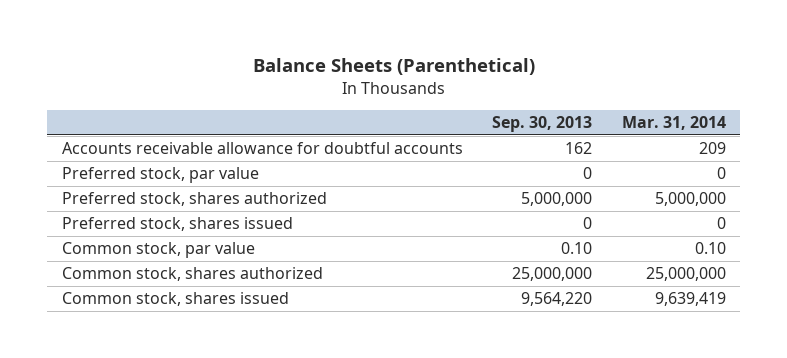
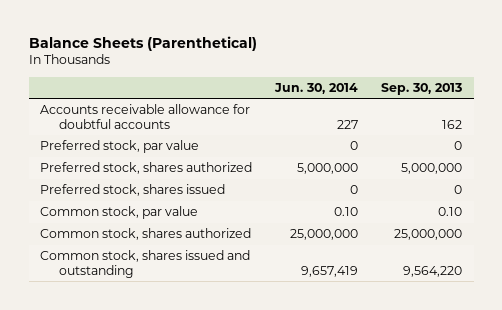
[621,115,726,130] Mar. 31, 2014 -> none
none -> [274,82,359,94] Jun. 30, 2014
[61,292,289,307] Common stock, shares issued -> [40,250,251,278] Common stock, shares issued and outstanding

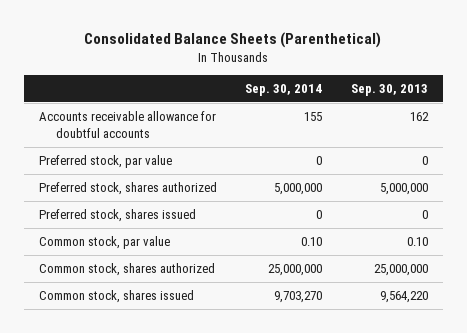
[28,35,257,51] Balance Sheets (Parenthetical) -> [84,32,382,49] Consolidated Balance Sheets (Parenthetical)
[274,82,359,94] Jun. 30, 2014 -> none
none -> [245,84,323,97] Sep. 30, 2014
[40,250,251,278] Common stock, shares issued and outstanding -> [38,289,194,303] Common stock, shares issued

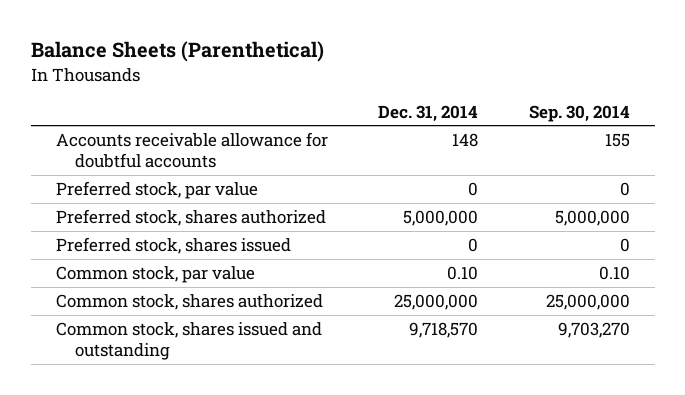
[84,32,382,49] Consolidated Balance Sheets (Parenthetical) -> [30,41,324,63] Balance Sheets (Parenthetical)
[351,84,429,97] Sep. 30, 2013 -> none
none -> [378,104,479,122] Dec. 31, 2014
[38,289,194,303] Common stock, shares issued -> [55,322,322,361] Common stock, shares issued and outstanding

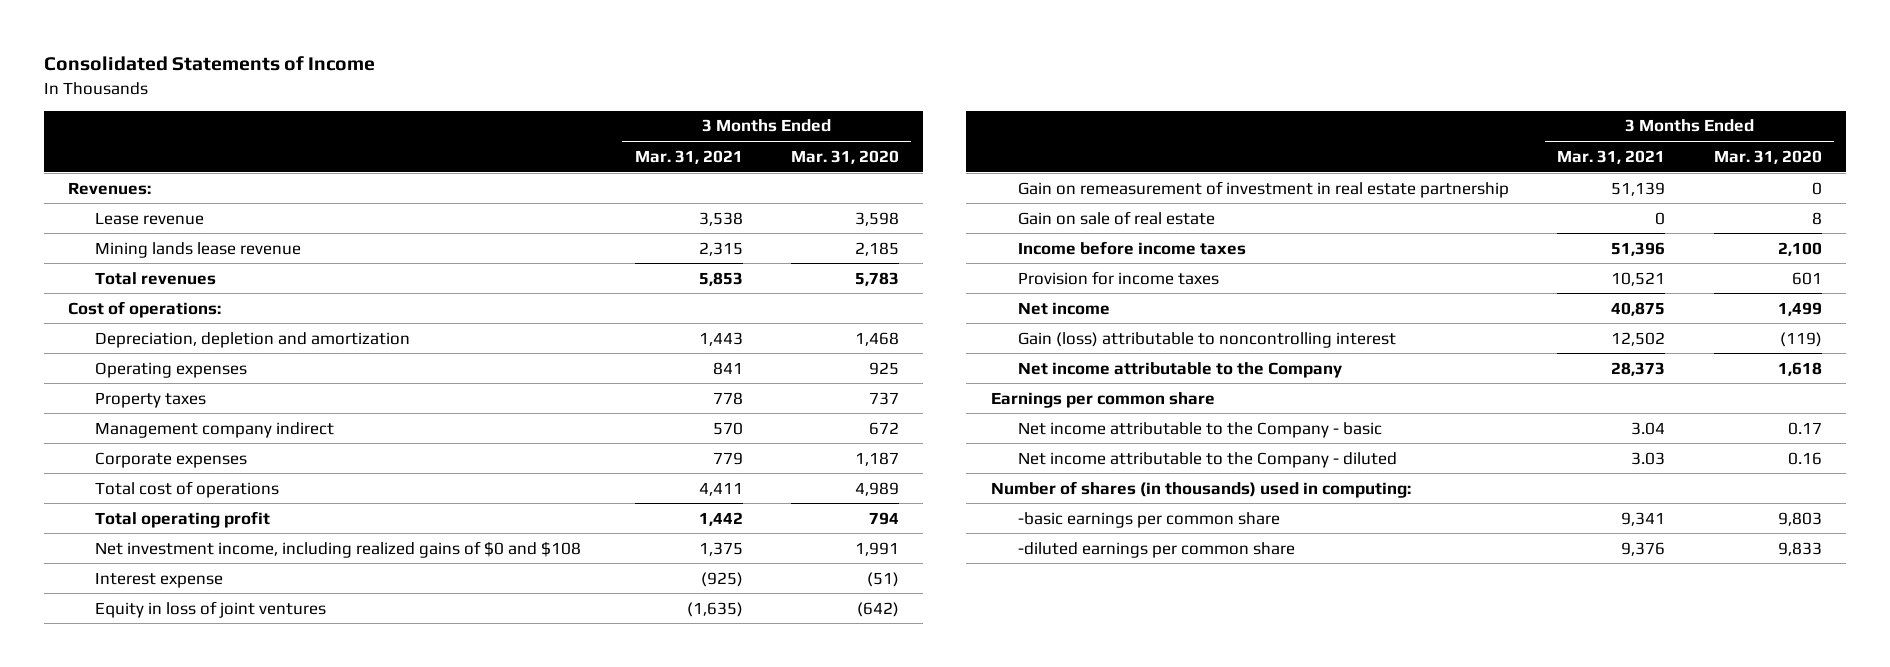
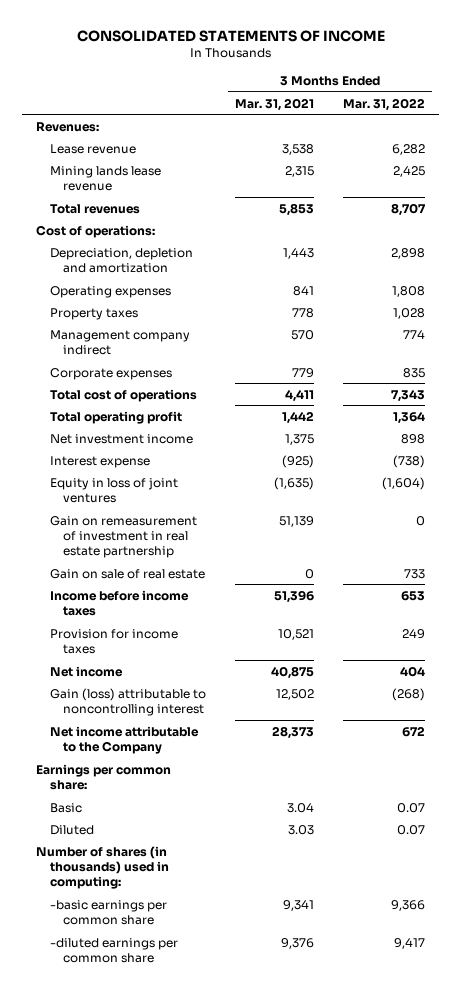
[43,56,375,72] Consolidated Statements of Income -> [76,29,385,42] CONSOLIDATED STATEMENTS OF INCOME
[791,149,900,164] Mar. 31, 2020 -> none
none -> [342,97,425,111] Mar. 31, 2022
[95,540,582,558] Net investment income, including realized gains of $0 and $108 -> [49,433,193,444] Net investment income
[990,391,1215,408] Earnings per common share -> [36,763,172,791] Earnings per common share:
[1017,421,1382,438] Net income attributable to the Company - basic -> [49,802,82,813] Basic
[1017,451,1397,468] Net income attributable to the Company - diluted -> [49,824,94,835] Diluted

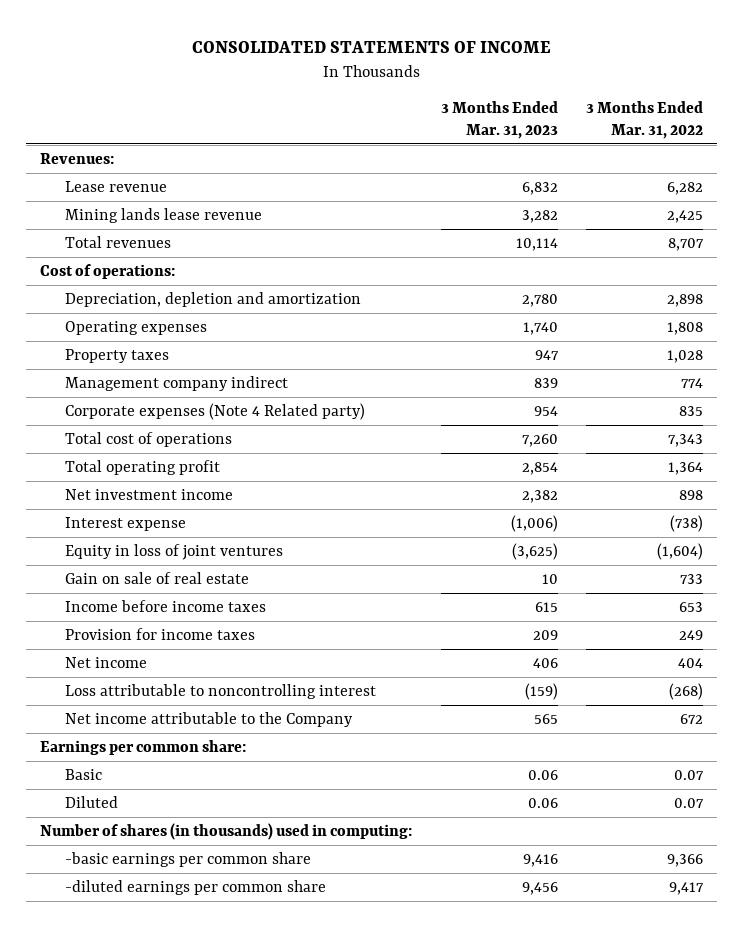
[234,97,314,111] Mar. 31, 2021 -> none
none -> [440,101,558,139] 3 Months Ended Mar. 31, 2023
[49,367,172,380] Corporate expenses -> [64,403,365,421] Corporate expenses (Note 4 Related party)
[49,515,197,559] Gain on remeasurement of investment in real estate partnership -> none
[49,687,206,717] Gain (loss) attributable to noncontrolling interest -> [64,684,376,700] Loss attributable to noncontrolling interest

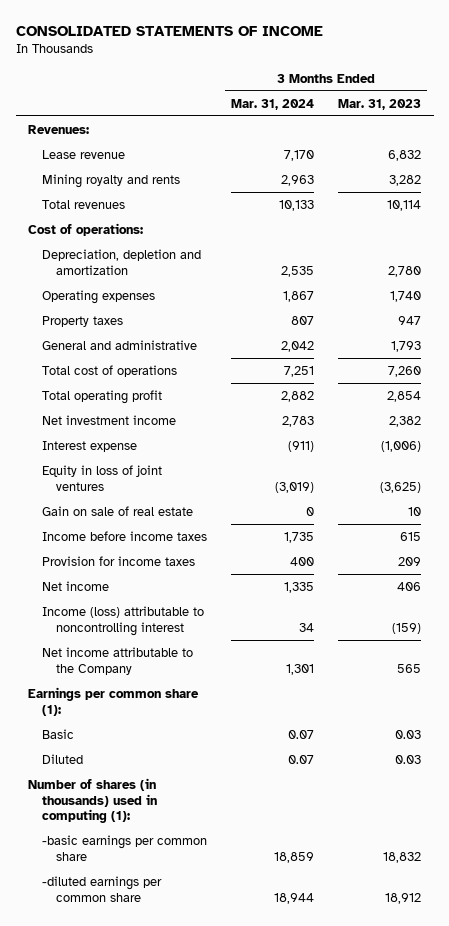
[585,101,703,139] 3 Months Ended Mar. 31, 2022 -> none
none -> [231,98,315,110] Mar. 31, 2024
[64,208,262,224] Mining lands lease revenue -> [42,173,181,188] Mining royalty and rents
[64,376,288,392] Management company indirect -> none
[64,403,365,421] Corporate expenses (Note 4 Related party) -> none
none -> [42,339,198,350] General and administrative
[64,684,376,700] Loss attributable to noncontrolling interest -> [42,605,205,636] Income (loss) attributable to noncontrolling interest
[40,740,247,756] Earnings per common share: -> [27,686,199,716] Earnings per common share (1):
[527,770,558,781] 0.06 -> [395,729,422,739] 0.03
[527,798,558,809] 0.06 -> [395,754,422,764] 0.03
[40,823,413,841] Number of shares (in thousands) used in computing: -> [27,777,158,824] Number of shares (in thousands) used in computing (1):
[522,854,558,868] 9,416 -> [383,851,422,863] 18,832
[521,882,558,896] 9,456 -> [385,892,422,904] 18,912

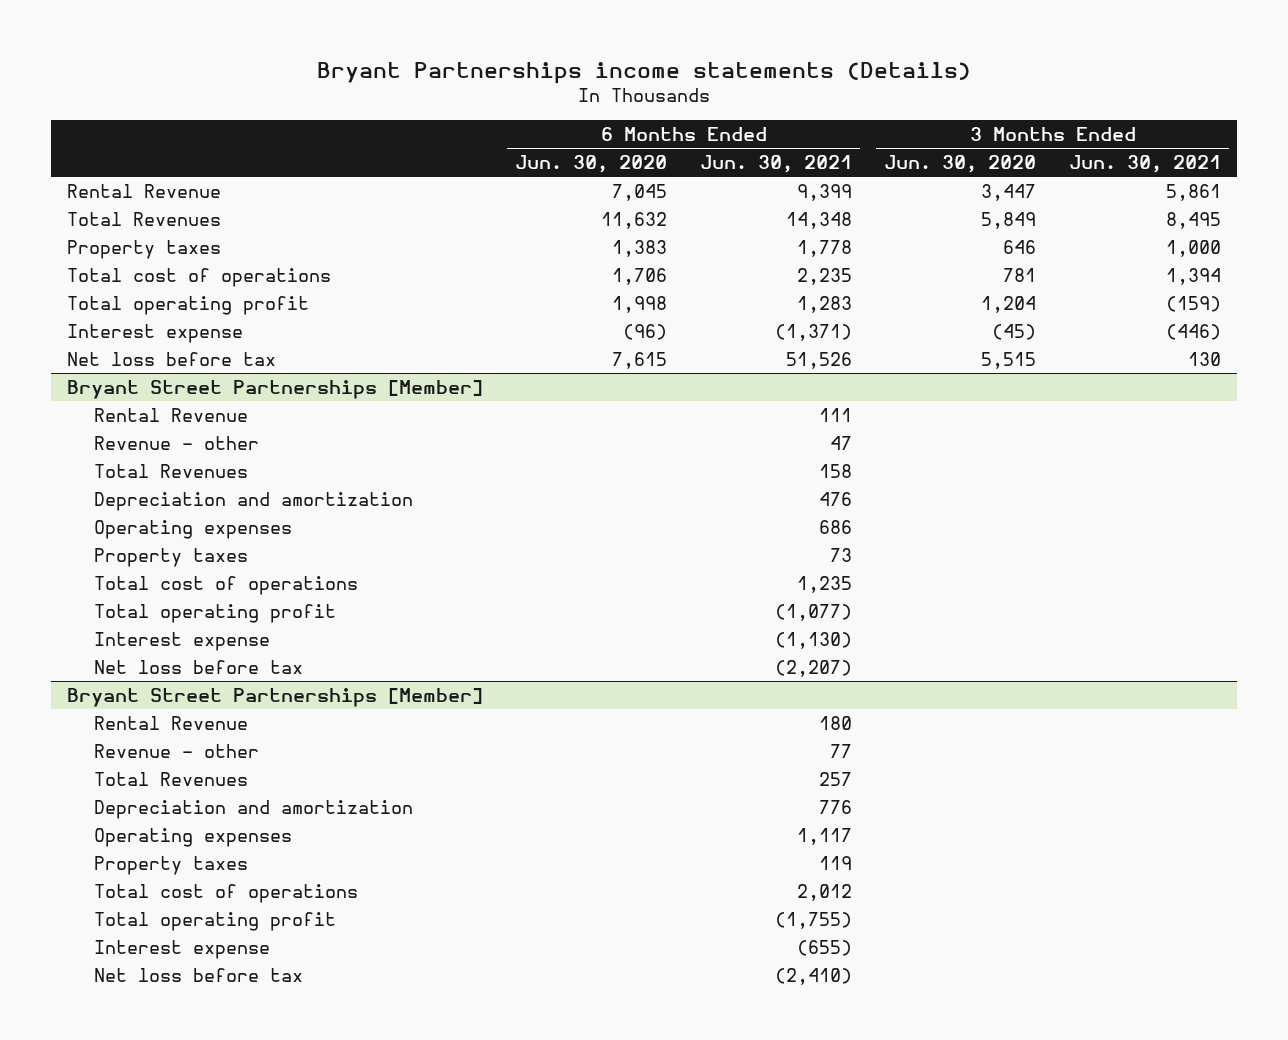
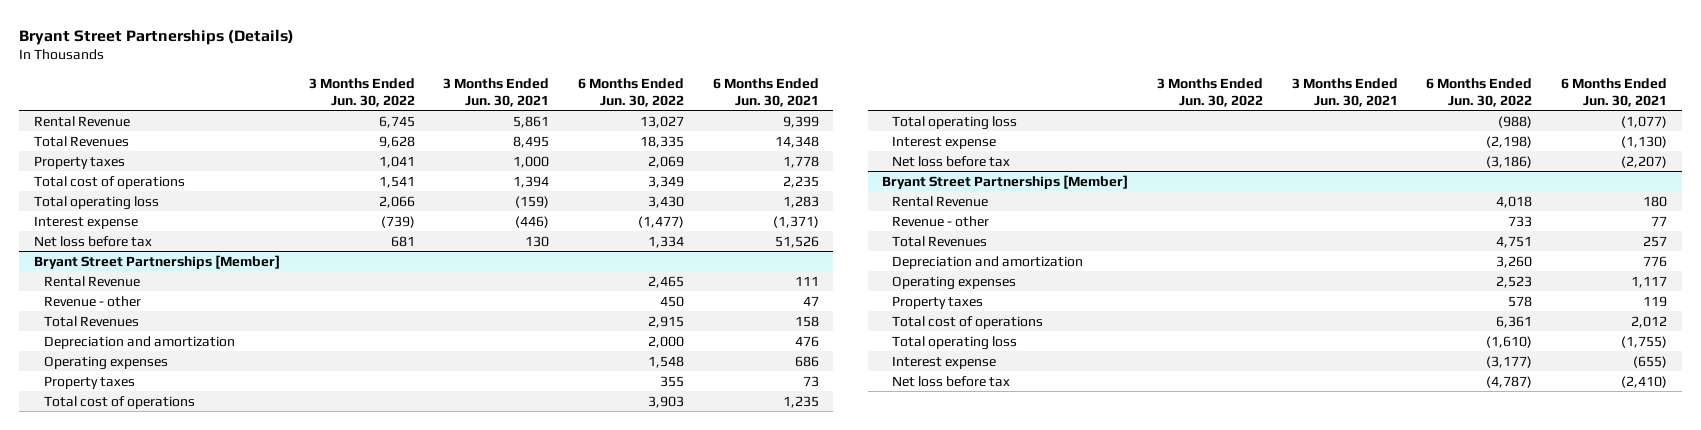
[316,62,971,85] Bryant Partnerships income statements (Details) -> [19,28,295,45] Bryant Street Partnerships (Details)
[515,155,668,174] Jun. 30, 2020 -> none
[884,155,1037,174] Jun. 30, 2020 -> none
none -> [308,77,415,107] 3 Months Ended Jun. 30, 2022
none -> [578,77,685,107] 6 Months Ended Jun. 30, 2022
[66,295,309,315] Total operating profit -> [33,195,159,210] Total operating loss
[94,603,337,623] Total operating profit -> [892,115,1018,130] Total operating loss
[94,911,337,931] Total operating profit -> [892,335,1018,350] Total operating loss

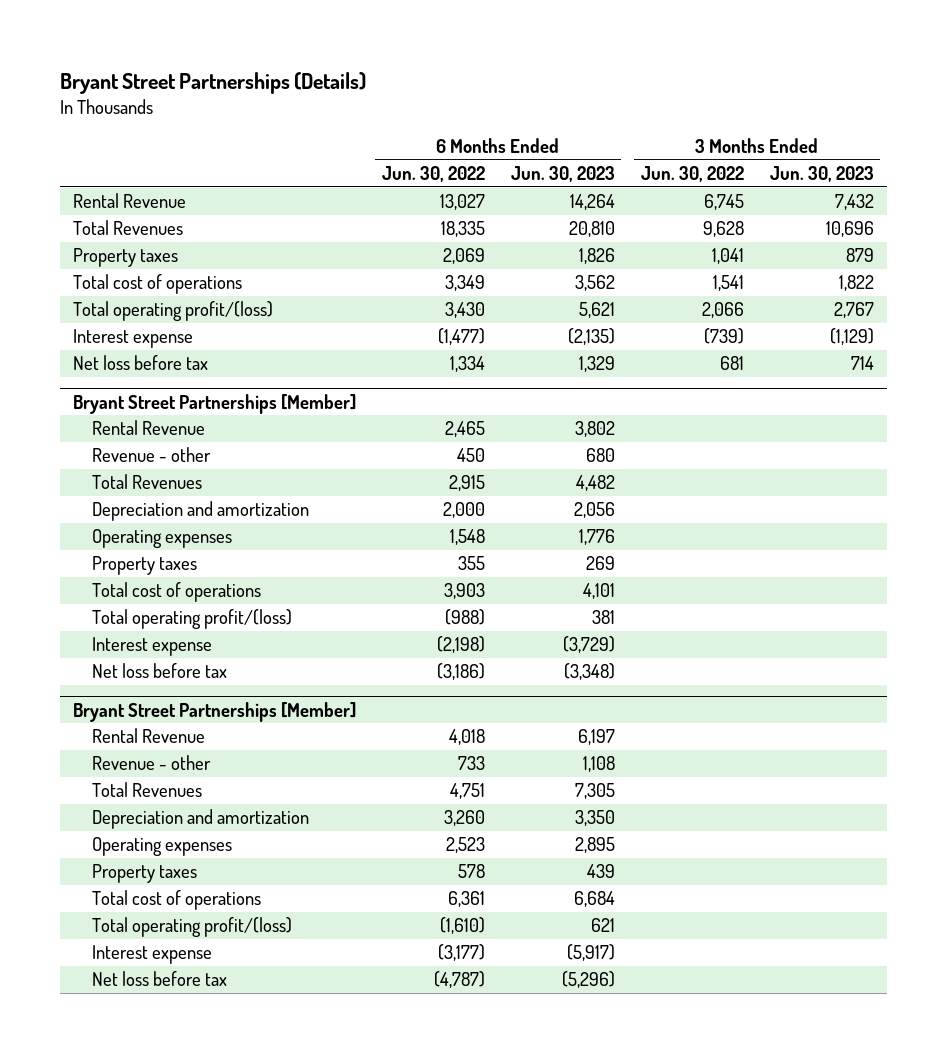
[443,77,550,107] 3 Months Ended Jun. 30, 2021 -> none
[712,77,819,107] 6 Months Ended Jun. 30, 2021 -> none
none -> [510,166,615,183] Jun. 30, 2023
none -> [769,166,874,183] Jun. 30, 2023
[33,195,159,210] Total operating loss -> [72,301,273,322] Total operating profit/(loss)
[892,115,1018,130] Total operating loss -> [92,609,293,630] Total operating profit/(loss)
[892,335,1018,350] Total operating loss -> [92,917,293,938] Total operating profit/(loss)

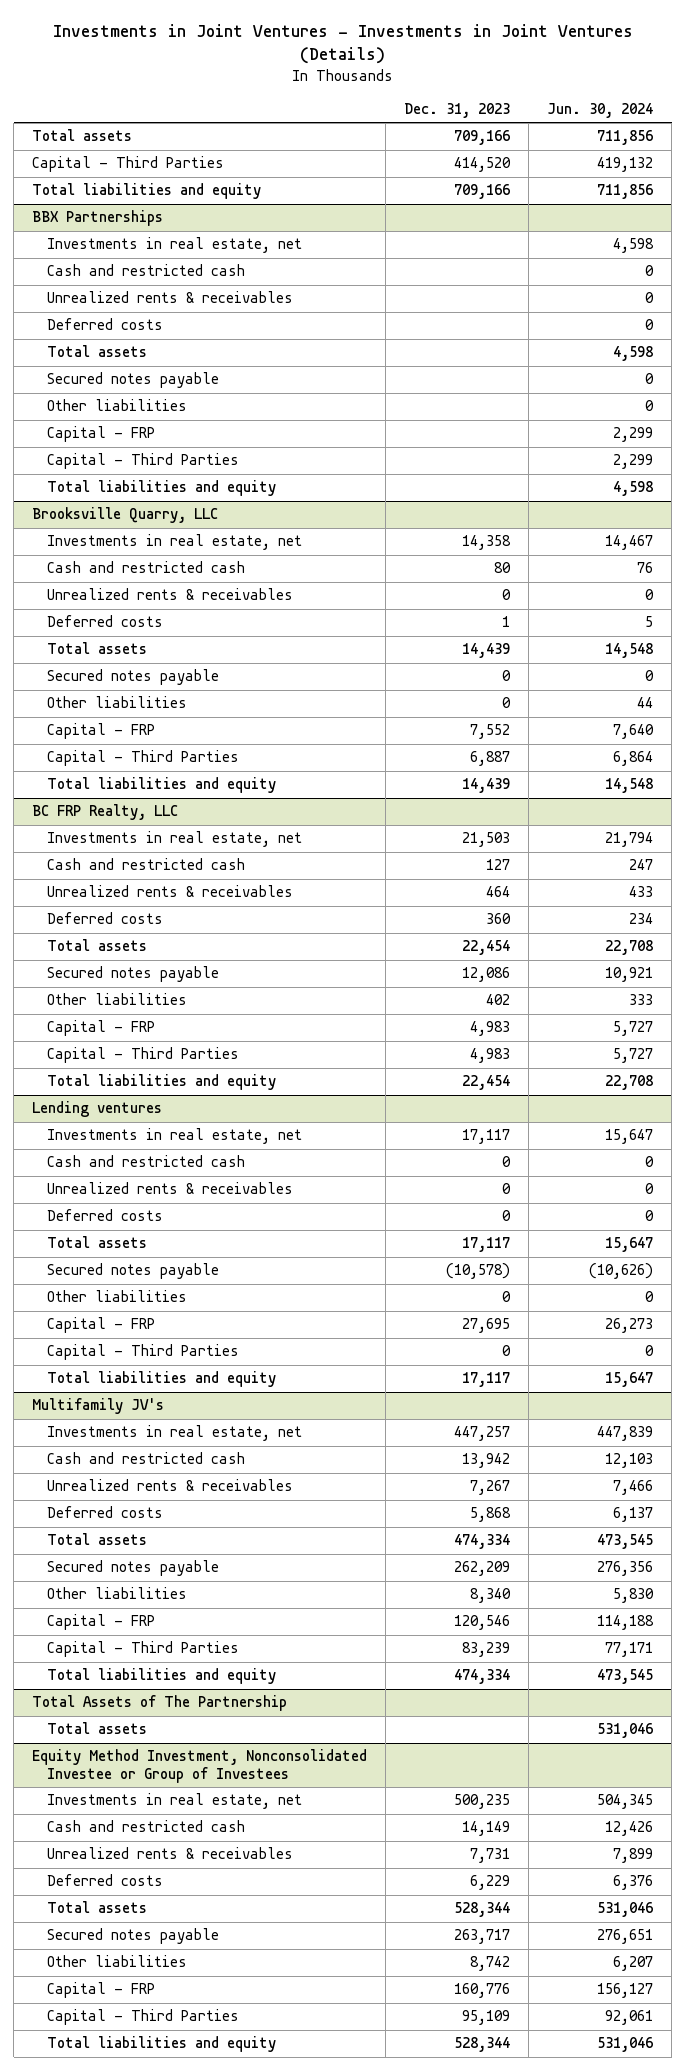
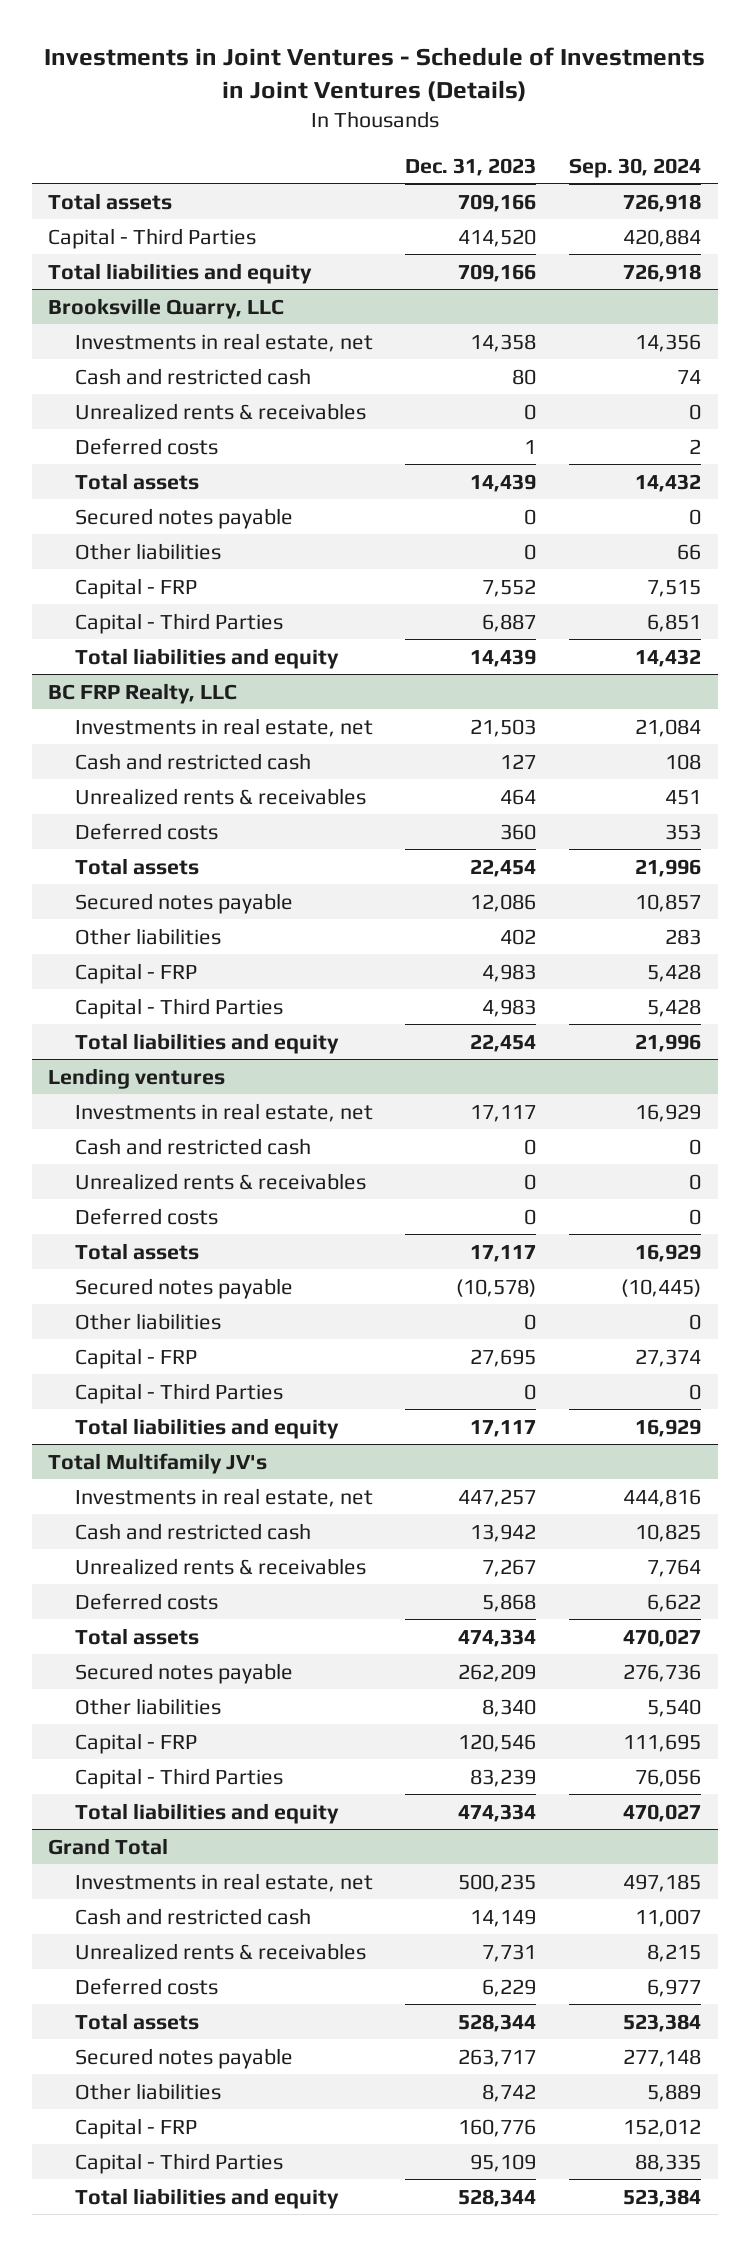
[52,24,633,65] Investments in Joint Ventures - Investments in Joint Ventures (Details) -> [43,46,705,102] Investments in Joint Ventures - Schedule of Investments in Joint Ventures (Details)
[547,102,654,118] Jun. 30, 2024 -> none
none -> [569,157,702,178] Sep. 30, 2024
[32,210,164,227] BBX Partnerships -> none
[46,237,302,254] Investments in real estate, net -> none
[46,264,245,277] Cash and restricted cash -> none
[46,291,293,304] Unrealized rents & receivables -> none
[46,318,163,331] Deferred costs -> none
[46,345,147,358] Total assets -> none
[46,372,219,389] Secured notes payable -> none
[46,399,187,412] Other liabilities -> none
[46,426,155,443] Capital - FRP -> none
[46,453,239,470] Capital - Third Parties -> none
[46,480,276,497] Total liabilities and equity -> none
[32,1398,165,1415] Multifamily JV's -> [47,1452,267,1474] Total Multifamily JV's
[32,1695,288,1712] Total Assets of The Partnership -> none
[46,1722,147,1735] Total assets -> none
[32,1749,368,1783] Equity Method Investment, Nonconsolidated Investee or Group of Investees -> [47,1837,168,1855] Grand Total

